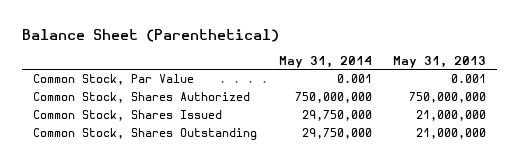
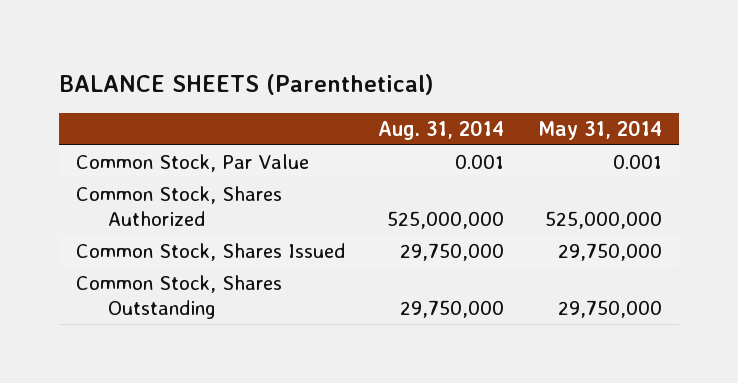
[21,29,279,43] Balance Sheet (Parenthetical) -> [59,73,435,95] BALANCE SHEETS (Parenthetical)
[393,55,487,68] May 31, 2013 -> none
none -> [378,119,505,140] Aug. 31, 2014
[294,92,372,104] 750,000,000 -> [544,210,662,229] 525,000,000

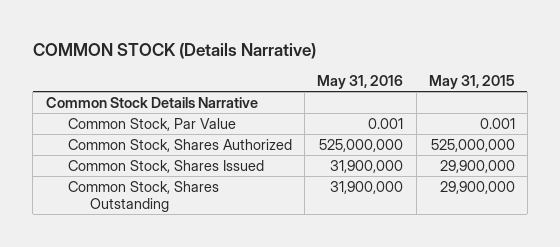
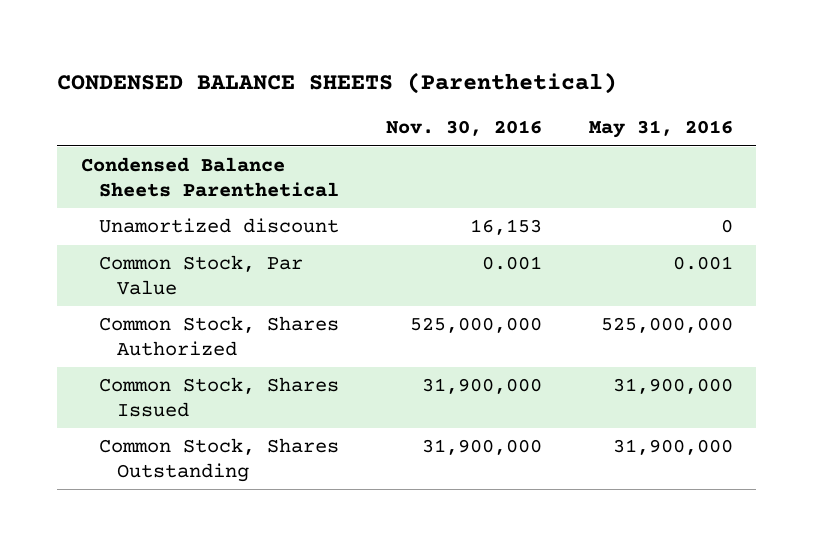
[32,42,316,59] COMMON STOCK (Details Narrative) -> [57,71,618,94] CONDENSED BALANCE SHEETS (Parenthetical)
[428,75,515,90] May 31, 2015 -> none
none -> [385,120,542,137] Nov. 30, 2016
[45,96,258,108] Common Stock Details Narrative -> none
none -> [80,157,339,197] Condensed Balance Sheets Parenthetical
none -> [98,218,339,234] Unamortized discount

